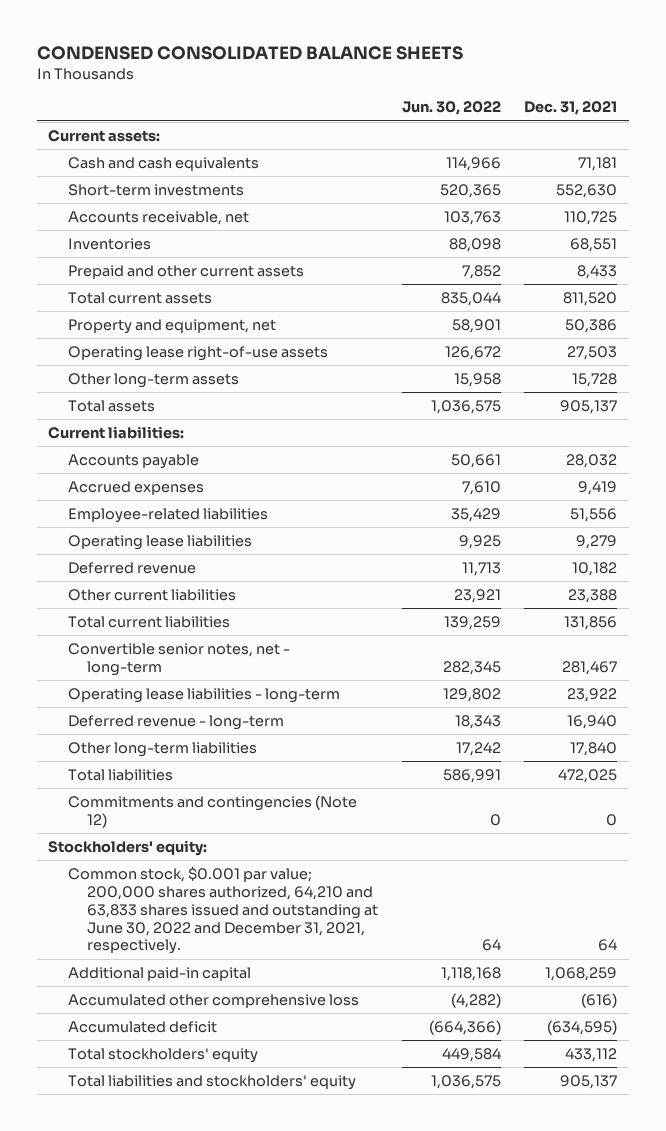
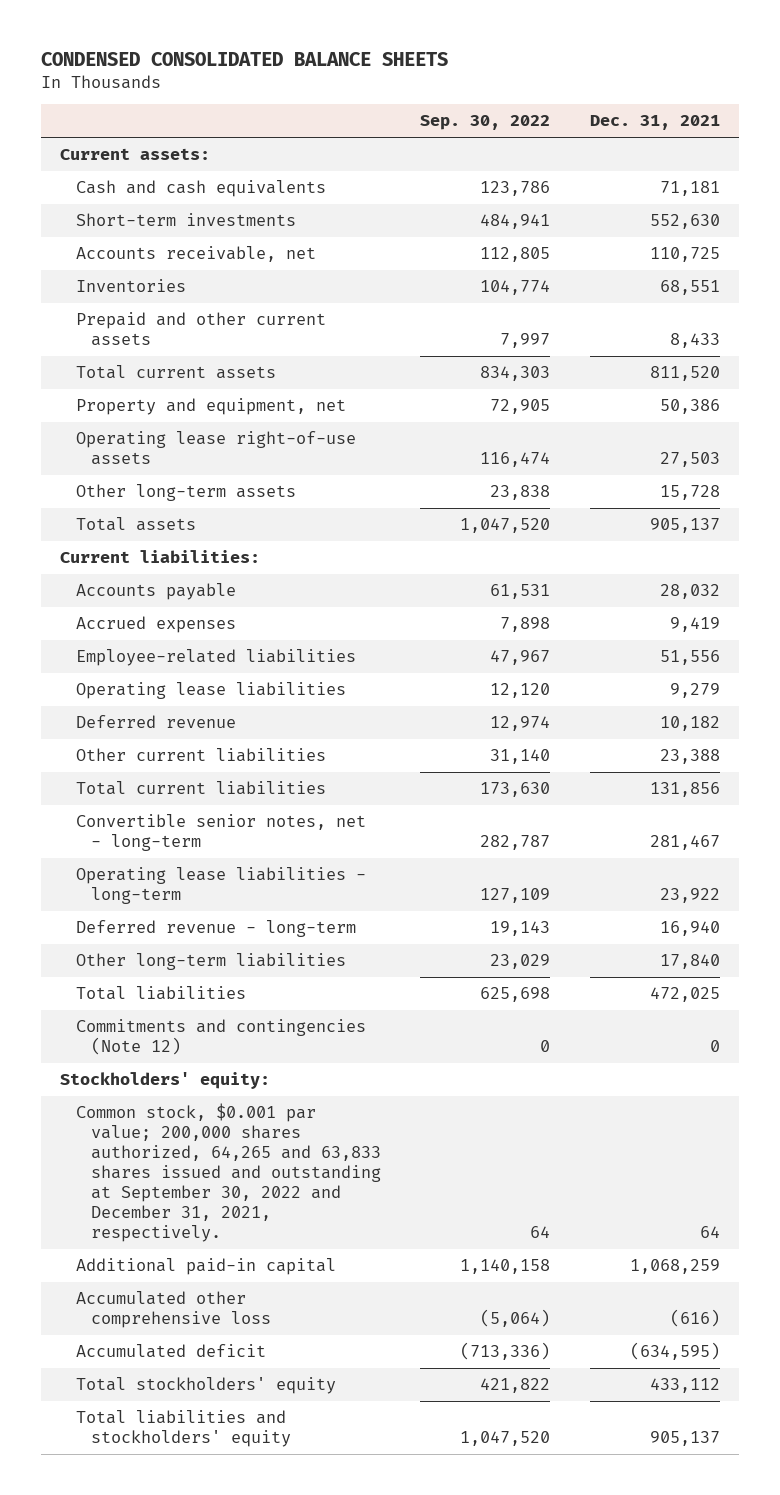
[401,101,501,116] Jun. 30, 2022 -> none
none -> [420,115,551,131] Sep. 30, 2022
[67,866,378,955] Common stock, $0.001 par value; 200,000 shares authorized, 64,210 and 63,833 shares issued and outstanding at June 30, 2022 and December 31, 2021, respectively. -> [75,1103,381,1243] Common stock, $0.001 par value; 200,000 shares authorized, 64,265 and 63,833 shares issued and outstanding at September 30, 2022 and December 31, 2021, respectively.

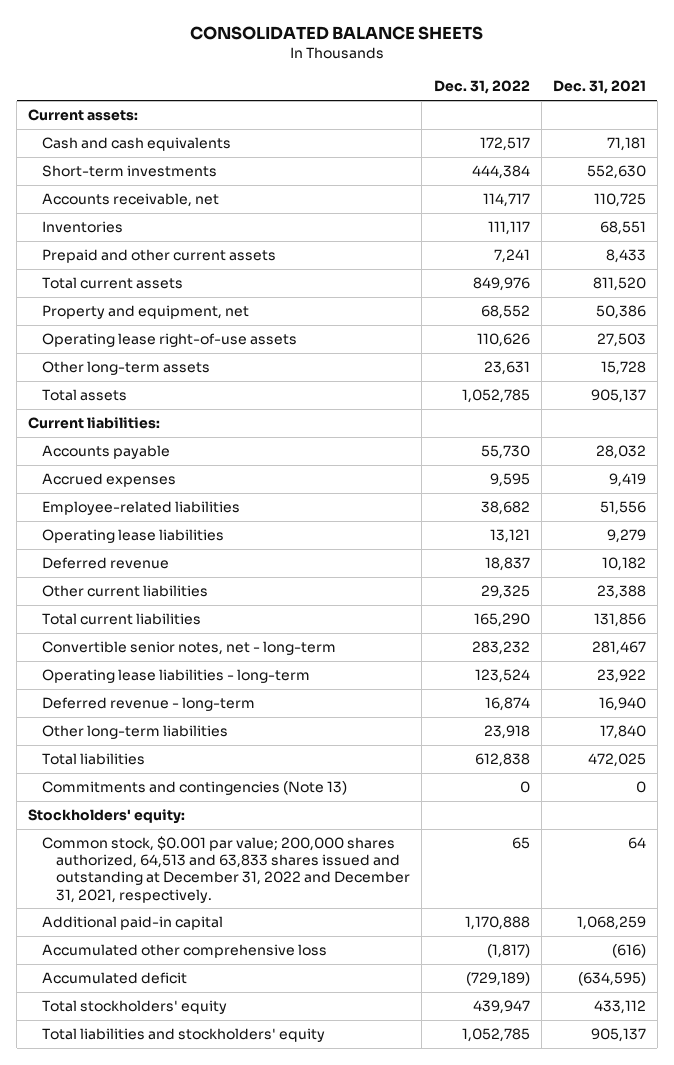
[40,51,448,66] CONDENSED CONSOLIDATED BALANCE SHEETS -> [190,25,484,40] CONSOLIDATED BALANCE SHEETS
[420,115,551,131] Sep. 30, 2022 -> none
none -> [433,80,530,95] Dec. 31, 2022
[75,1019,366,1056] Commitments and contingencies (Note 12) -> [42,781,348,796] Commitments and contingencies (Note 13)
[75,1103,381,1243] Common stock, $0.001 par value; 200,000 shares authorized, 64,265 and 63,833 shares issued and outstanding at September 30, 2022 and December 31, 2021, respectively. -> [42,836,411,903] Common stock, $0.001 par value; 200,000 shares authorized, 64,513 and 63,833 shares issued and outstanding at December 31, 2022 and December 31, 2021, respectively.

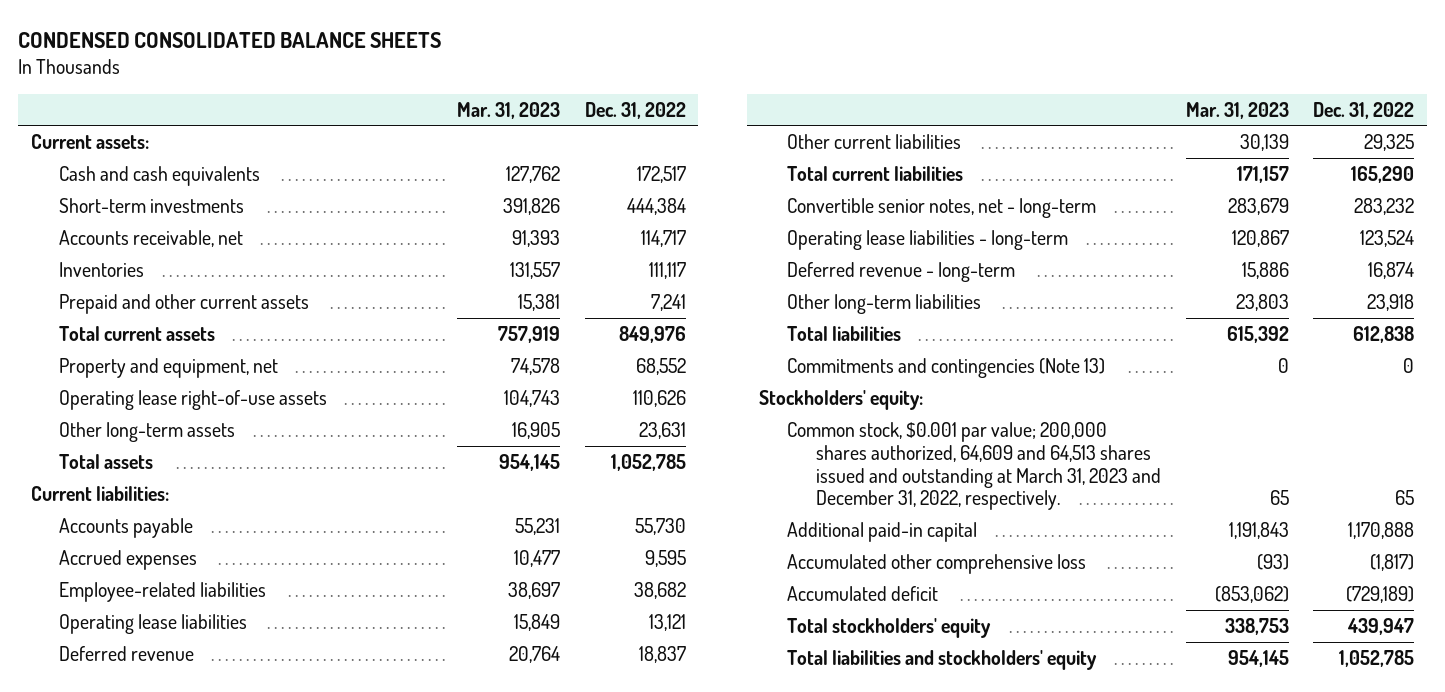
[190,25,484,40] CONSOLIDATED BALANCE SHEETS -> [18,32,442,49] CONDENSED CONSOLIDATED BALANCE SHEETS
[552,80,646,95] Dec. 31, 2021 -> none
none -> [457,101,561,119] Mar. 31, 2023
[42,836,411,903] Common stock, $0.001 par value; 200,000 shares authorized, 64,513 and 63,833 shares issued and outstanding at December 31, 2022 and December 31, 2021, respectively. -> [787,421,1161,511] Common stock, $0.001 par value; 200,000 shares authorized, 64,609 and 64,513 shares issued and outstanding at March 31, 2023 and December 31, 2022, respectively.

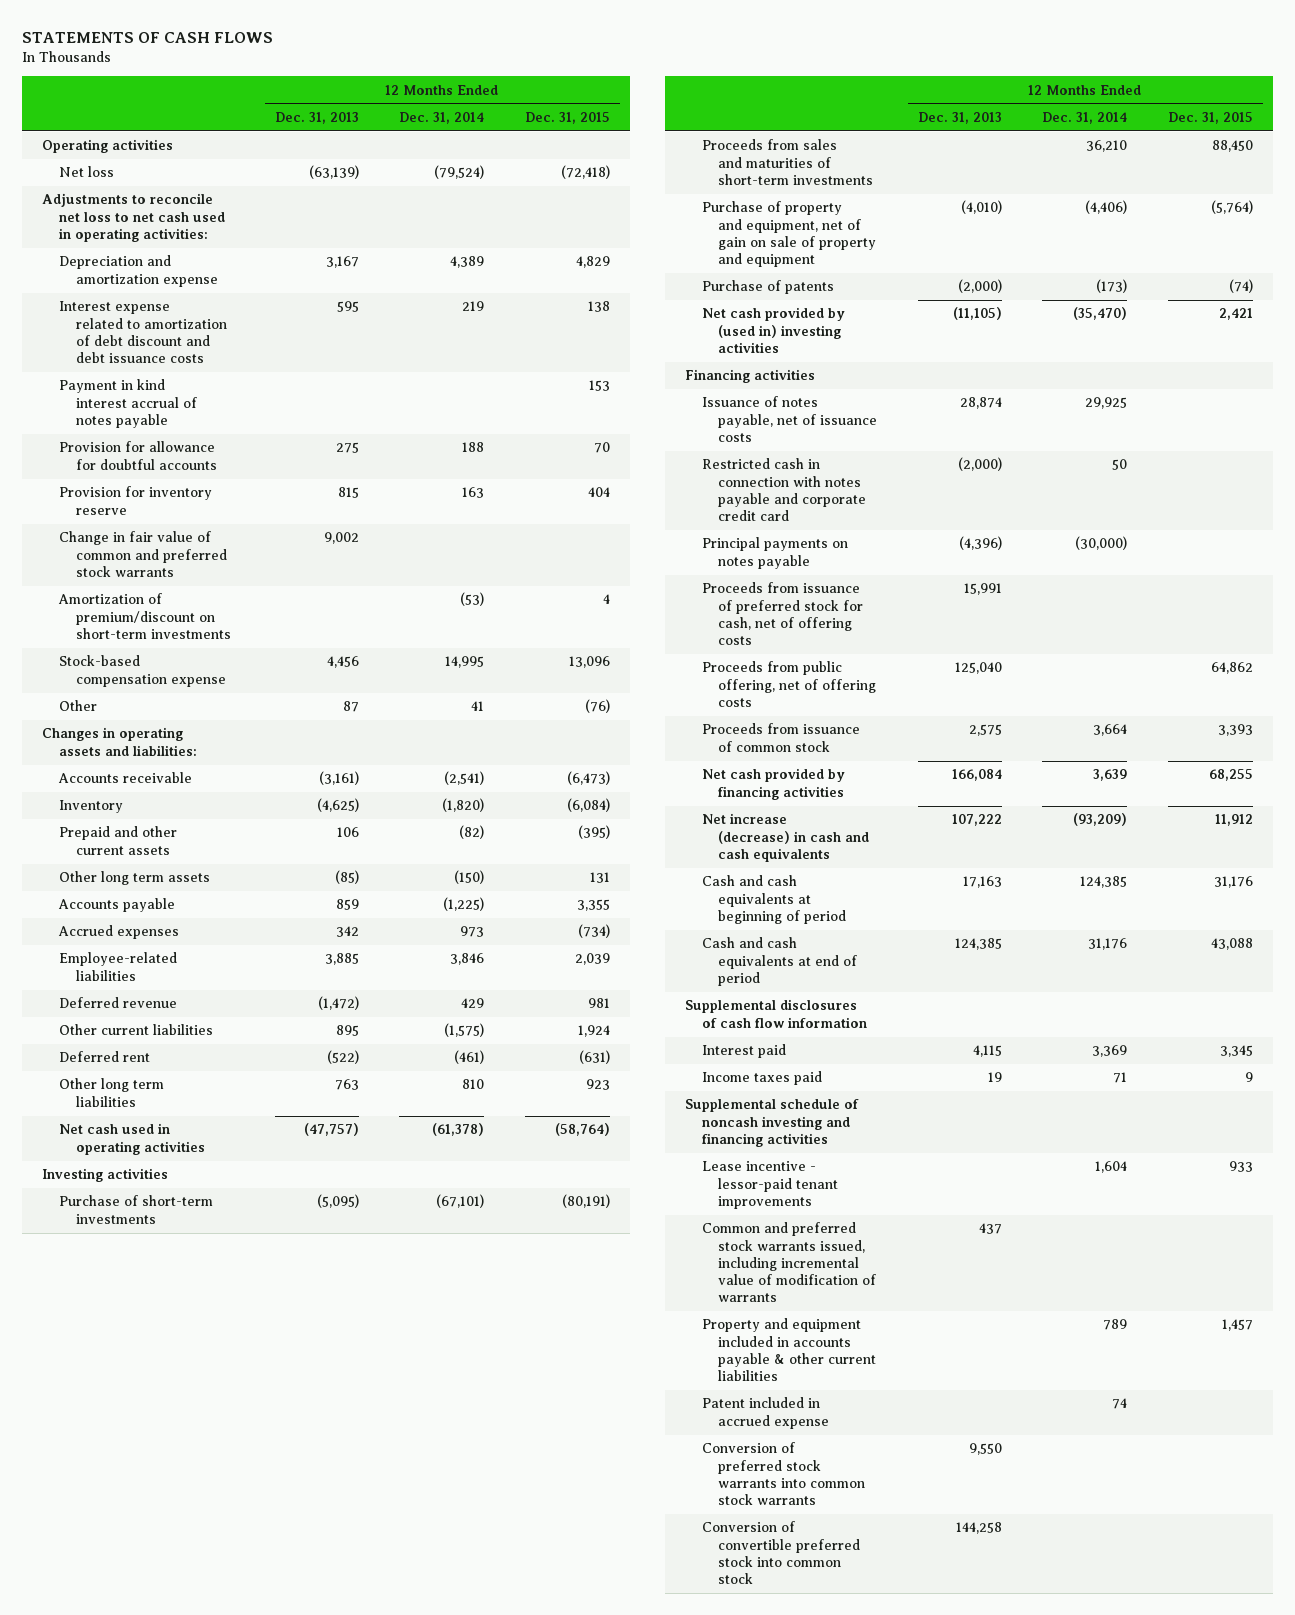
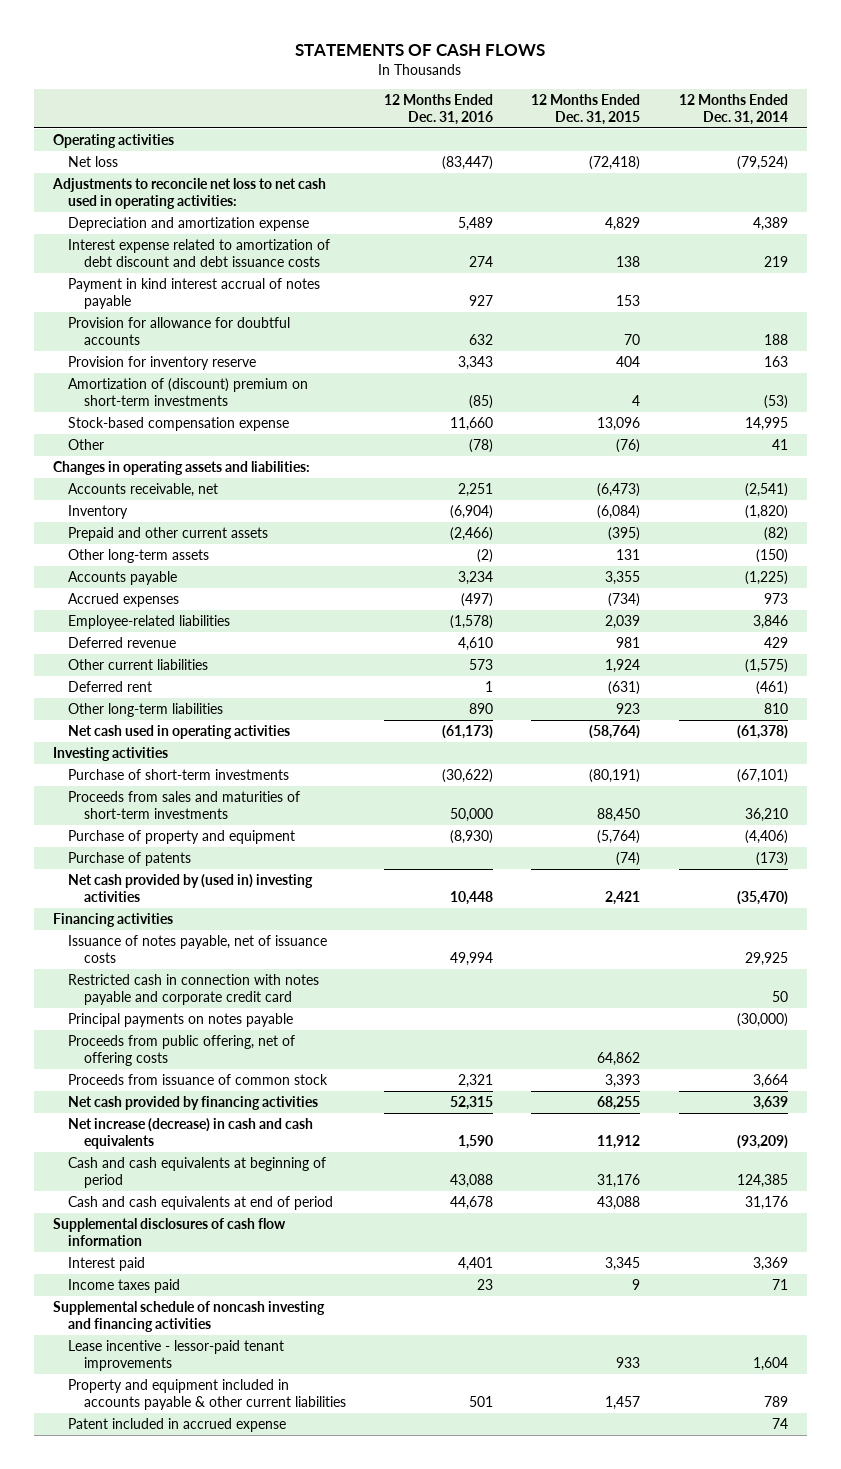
[274,111,359,124] Dec. 31, 2013 -> none
none -> [384,94,494,126] 12 Months Ended Dec. 31, 2016
[58,531,227,577] Change in fair value of common and preferred stock warrants -> none
[57,593,231,639] Amortization of premium/discount on short-term investments -> [68,377,309,407] Amortization of (discount) premium on short-term investments
[57,772,192,784] Accounts receivable -> [68,482,219,497] Accounts receivable, net
[58,871,210,886] Other long term assets -> [68,548,210,563] Other long-term assets
[58,1078,164,1107] Other long term liabilities -> [68,702,224,717] Other long-term liabilities
[701,201,877,268] Purchase of property and equipment, net of gain on sale of property and equipment -> [68,829,296,844] Purchase of property and equipment
[701,582,864,646] Proceeds from issuance of preferred stock for cash, net of offering costs -> none
[701,1222,877,1303] Common and preferred stock warrants issued, including incremental value of modification of warrants -> none
[701,1442,866,1506] Conversion of preferred stock warrants into common stock warrants -> none
[701,1521,861,1585] Conversion of convertible preferred stock into common stock -> none

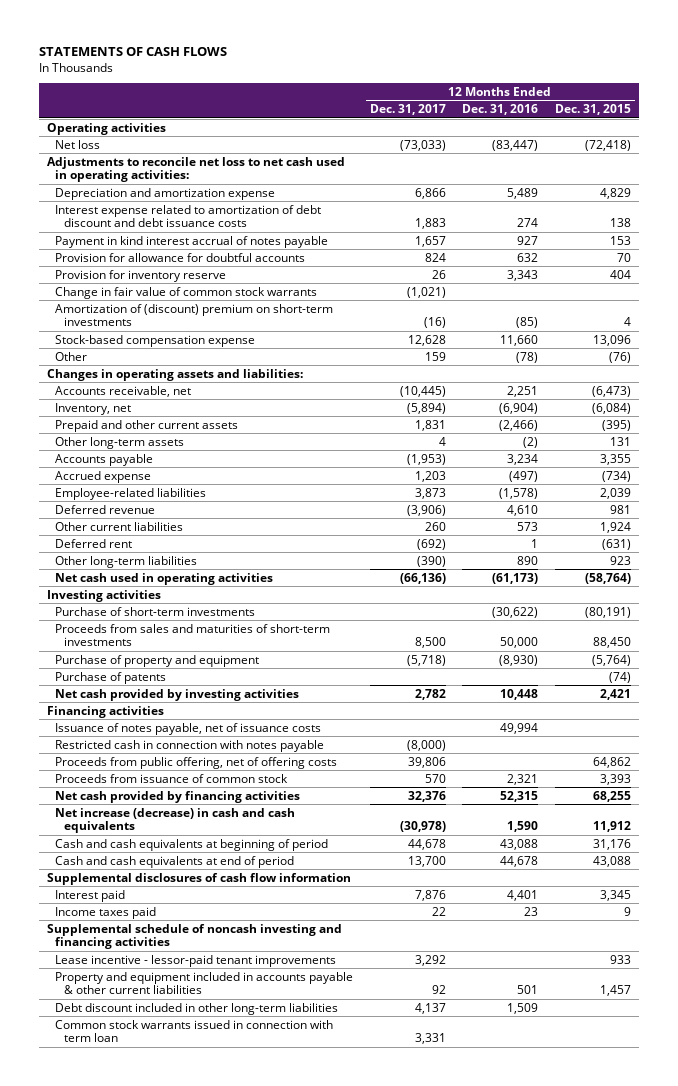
[678,94,788,126] 12 Months Ended Dec. 31, 2014 -> none
none -> [369,103,446,115] Dec. 31, 2017
none -> [55,286,318,299] Change in fair value of common stock warrants
[68,504,129,519] Inventory -> [55,402,132,415] Inventory, net
[68,592,180,607] Accrued expenses -> [55,470,152,483] Accrued expense
[68,873,314,903] Net cash provided by (used in) investing activities -> [55,688,300,701] Net cash provided by investing activities
[68,1012,294,1027] Principal payments on notes payable -> none
[68,973,320,1006] Restricted cash in connection with notes payable and corporate credit card -> [55,739,325,752] Restricted cash in connection with notes payable
[68,1417,287,1432] Patent included in accrued expense -> none
none -> [55,1002,339,1015] Debt discount included in other long-term liabilities
none -> [55,1019,334,1043] Common stock warrants issued in connection with term loan

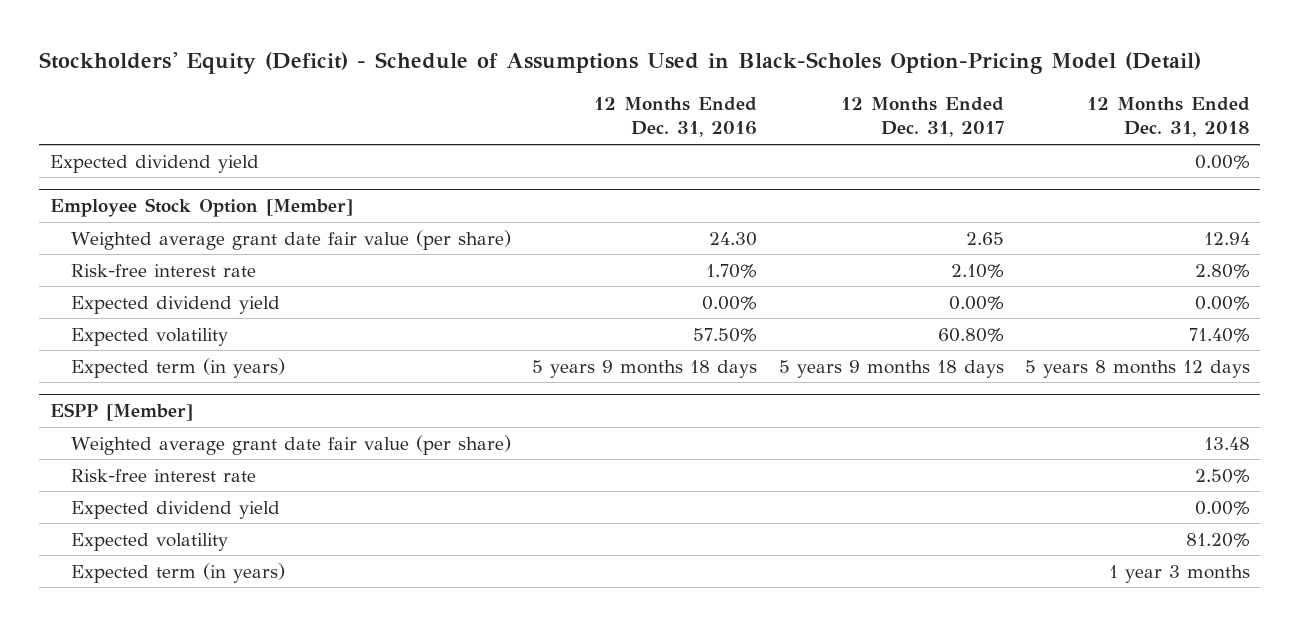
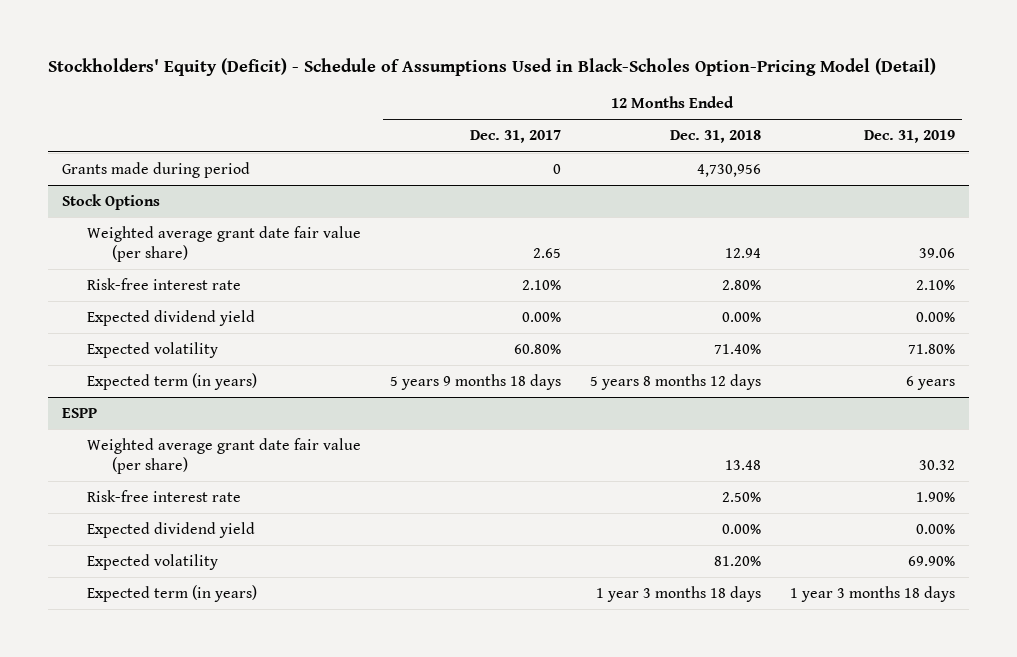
[594,97,758,138] 12 Months Ended Dec. 31, 2016 -> none
none -> [863,130,955,144] Dec. 31, 2019
[49,154,259,173] Expected dividend yield -> none
none -> [62,161,251,178] Grants made during period
[49,197,353,217] Employee Stock Option [Member] -> [62,193,161,210] Stock Options
[49,402,193,421] ESPP [Member] -> [62,407,98,418] ESPP
[1108,564,1250,583] 1 year 3 months -> [595,585,761,602] 1 year 3 months 18 days

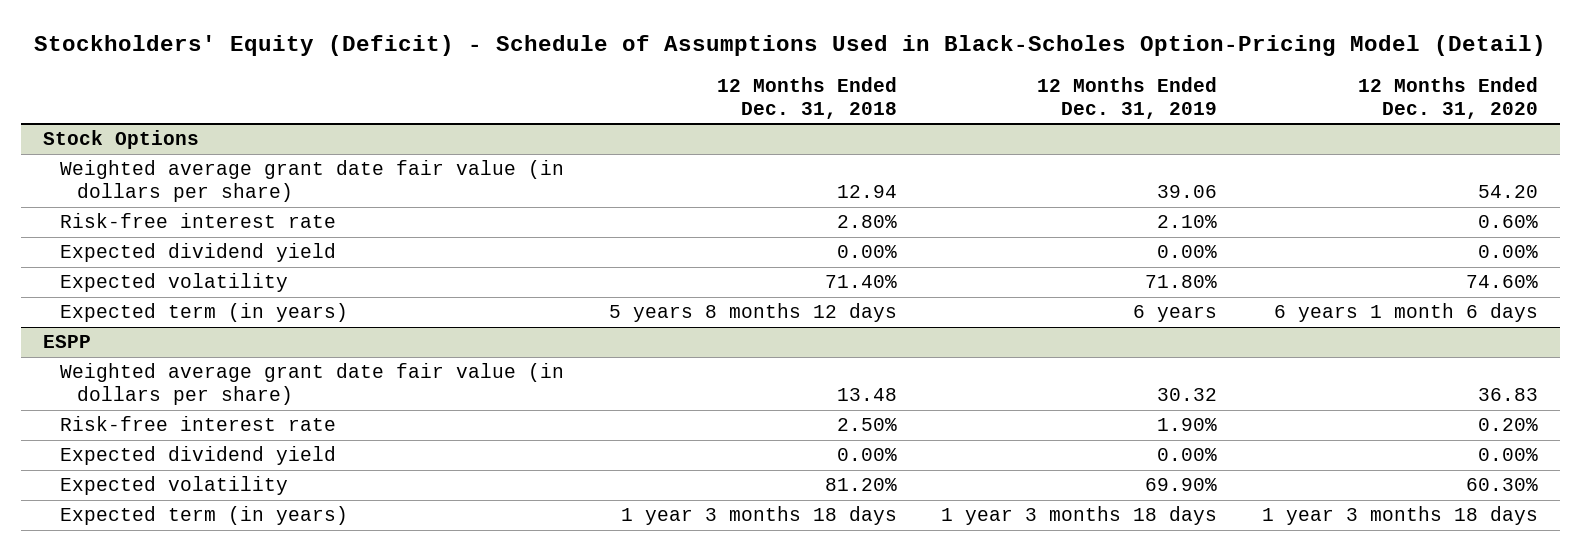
[469,130,561,144] Dec. 31, 2017 -> none
none -> [1357,77,1538,119] 12 Months Ended Dec. 31, 2020
[62,161,251,178] Grants made during period -> none
[87,225,362,262] Weighted average grant date fair value (per share) -> [59,160,564,203] Weighted average grant date fair value (in dollars per share)
[87,437,362,474] Weighted average grant date fair value (per share) -> [59,363,564,406] Weighted average grant date fair value (in dollars per share)

